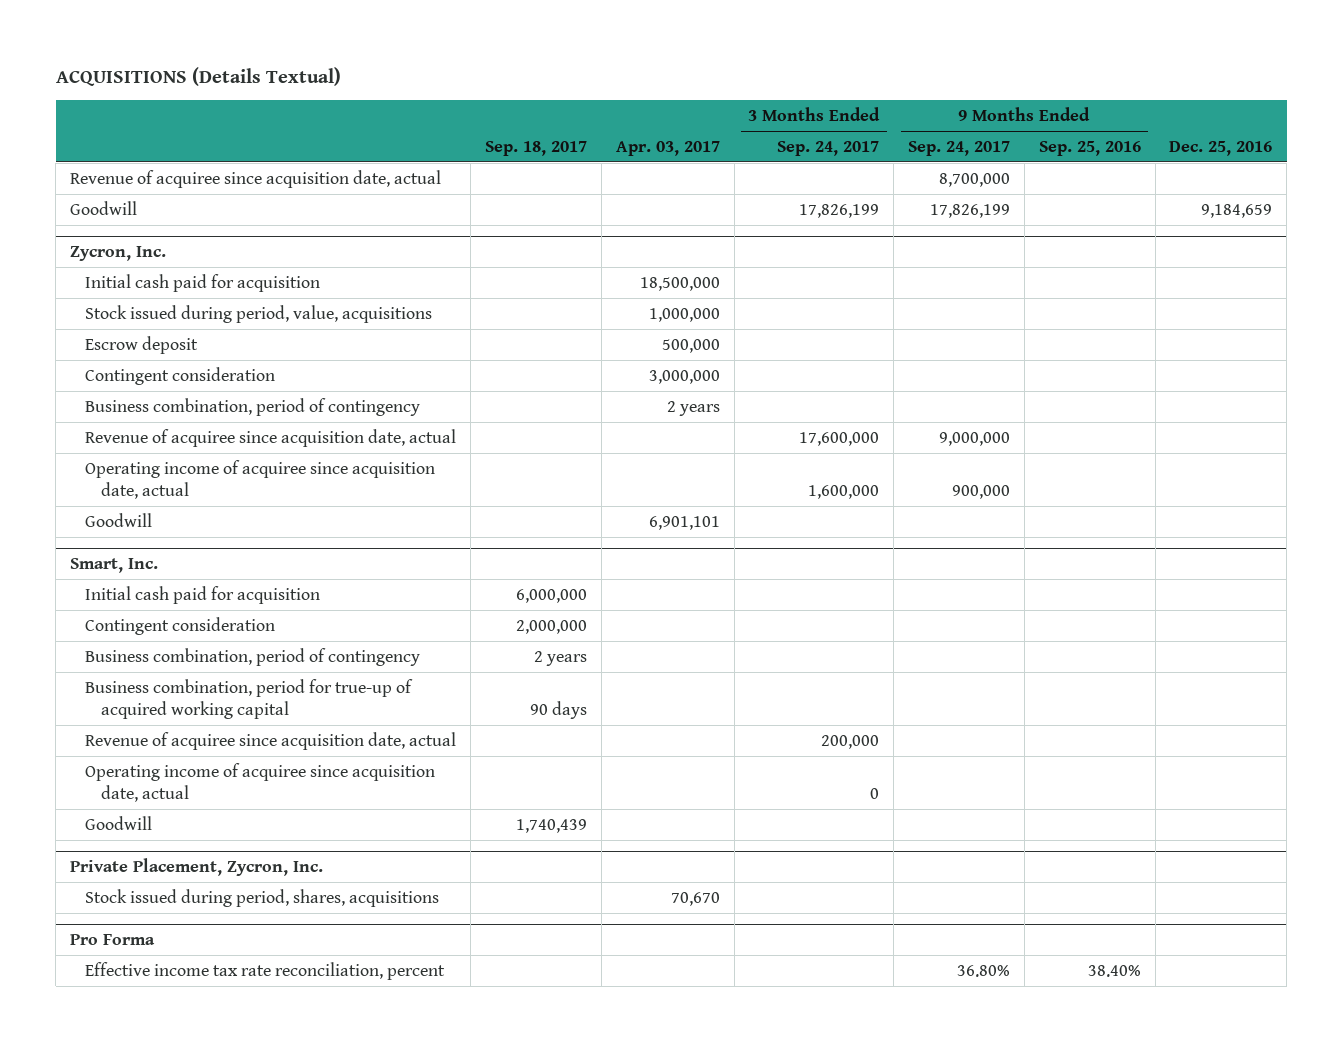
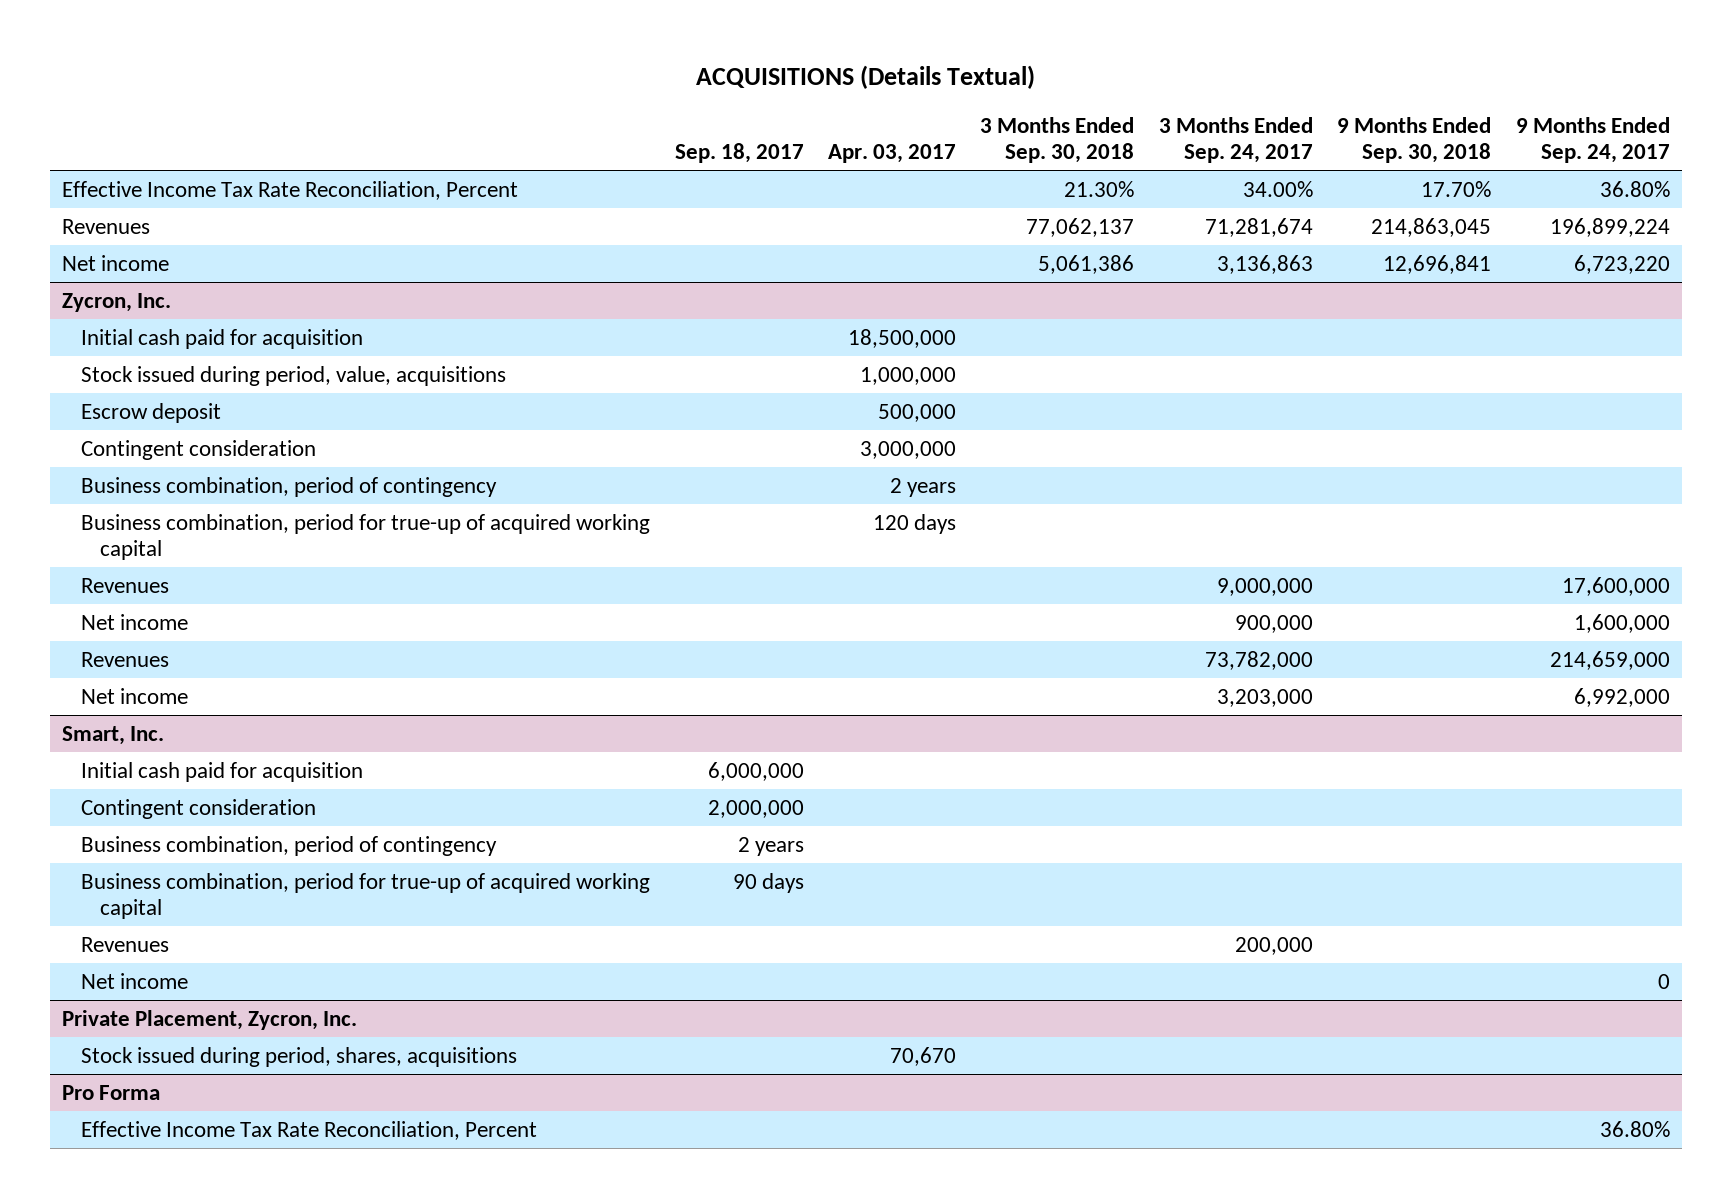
[1038,140,1141,156] Sep. 25, 2016 -> none
[1169,140,1273,156] Dec. 25, 2016 -> none
none -> [980,116,1135,164] 3 Months Ended Sep. 30, 2018
none -> [1337,116,1492,164] 9 Months Ended Sep. 30, 2018
[70,169,442,188] Revenue of acquiree since acquisition date, actual -> none
[70,200,138,215] Goodwill -> none
none -> [62,180,519,200] Effective Income Tax Rate Reconciliation, Percent
none -> [62,218,151,234] Revenues
none -> [62,254,170,271] Net income
[85,428,457,447] Revenue of acquiree since acquisition date, actual -> none
[85,459,436,499] Operating income of acquiree since acquisition date, actual -> none
[85,512,153,527] Goodwill -> none
none -> [81,513,651,561] Business combination, period for true-up of acquired working capital
none -> [81,577,170,593] Revenues
none -> [81,613,189,630] Net income
none -> [81,651,170,667] Revenues
none -> [81,687,189,704] Net income
[85,731,457,750] Revenue of acquiree since acquisition date, actual -> none
[85,762,436,802] Operating income of acquiree since acquisition date, actual -> none
[85,815,153,830] Goodwill -> none
none -> [81,936,170,952] Revenues
none -> [81,972,189,989] Net income
[85,961,446,980] Effective income tax rate reconciliation, percent -> [81,1120,538,1140] Effective Income Tax Rate Reconciliation, Percent

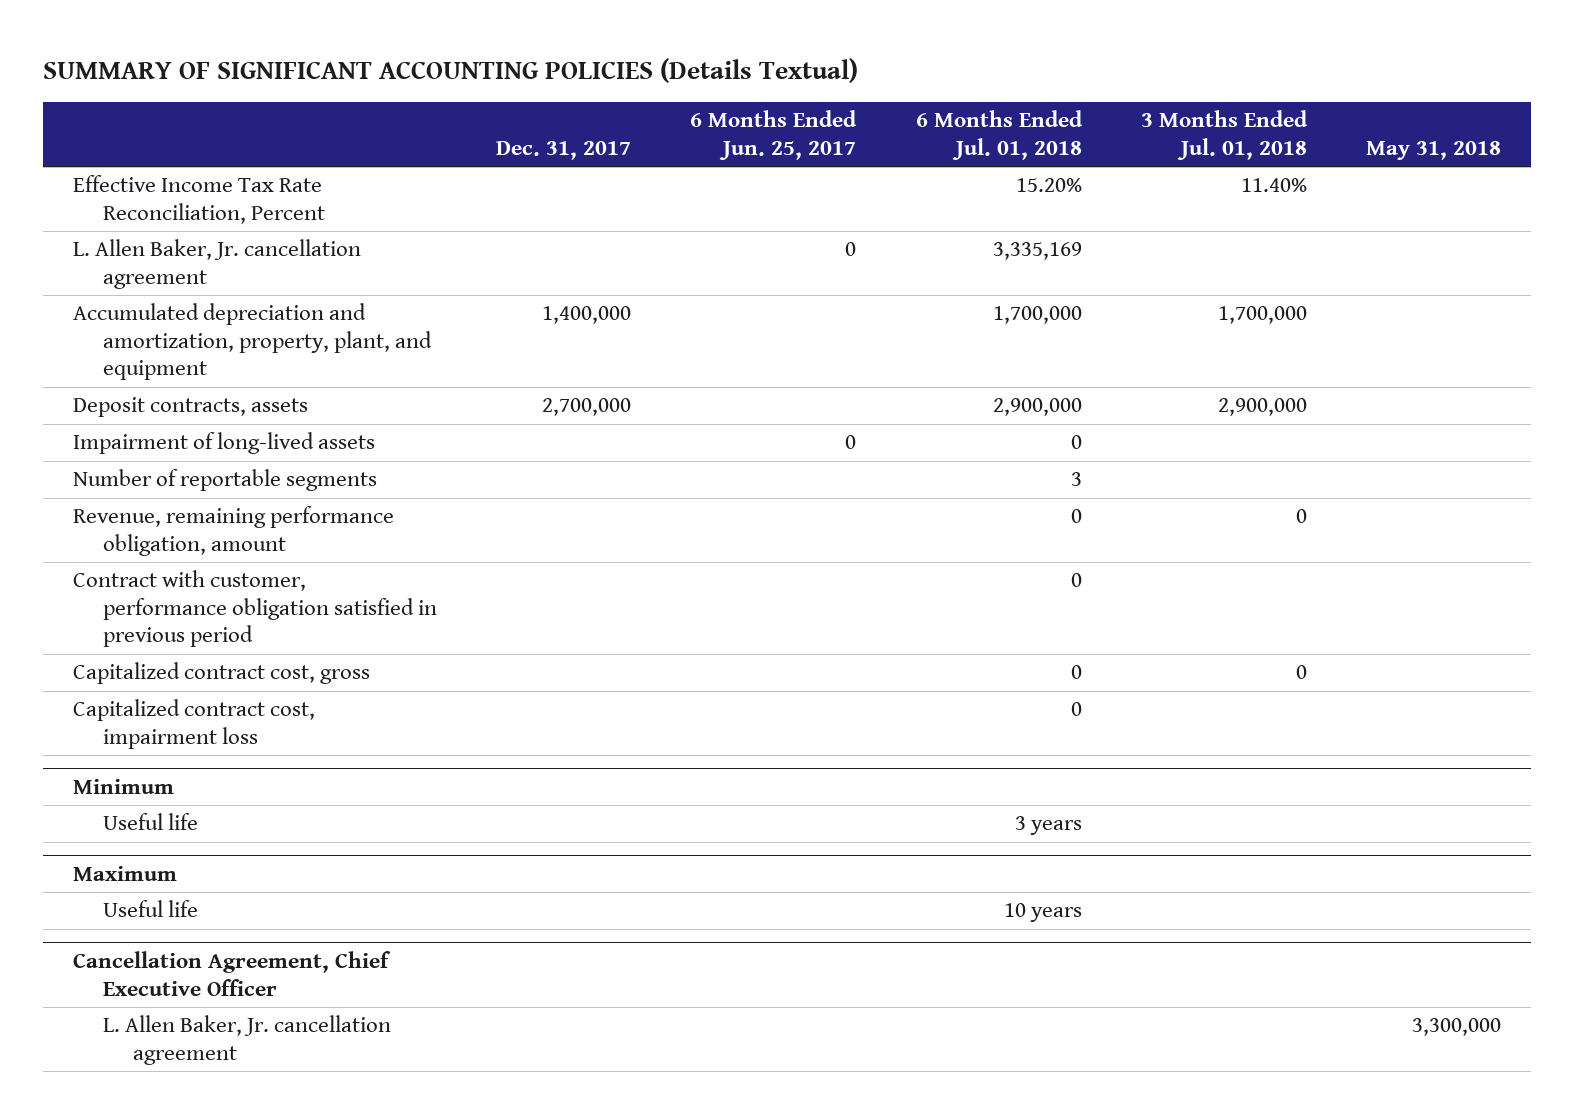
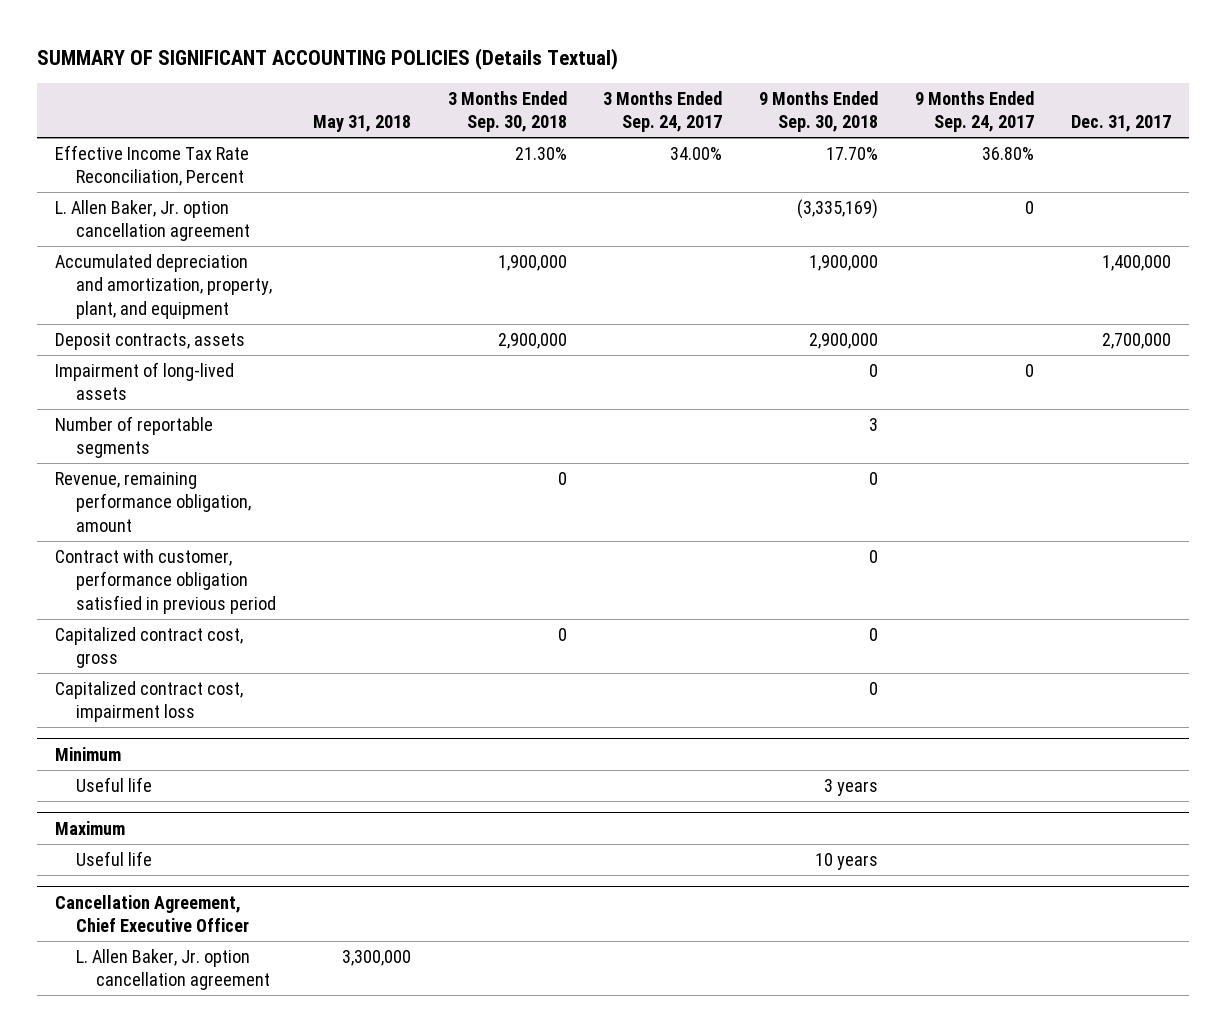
[690,110,858,160] 6 Months Ended Jun. 25, 2017 -> none
[915,110,1083,160] 6 Months Ended Jul. 01, 2018 -> none
[1140,110,1308,160] 3 Months Ended Jul. 01, 2018 -> none
none -> [447,90,567,133] 3 Months Ended Sep. 30, 2018
none -> [603,90,723,133] 3 Months Ended Sep. 24, 2017
none -> [759,90,879,133] 9 Months Ended Sep. 30, 2018
none -> [915,90,1035,133] 9 Months Ended Sep. 24, 2017
[73,239,362,289] L. Allen Baker, Jr. cancellation agreement -> [55,199,250,242] L. Allen Baker, Jr. option cancellation agreement
[103,1015,392,1065] L. Allen Baker, Jr. cancellation agreement -> [75,948,271,991] L. Allen Baker, Jr. option cancellation agreement

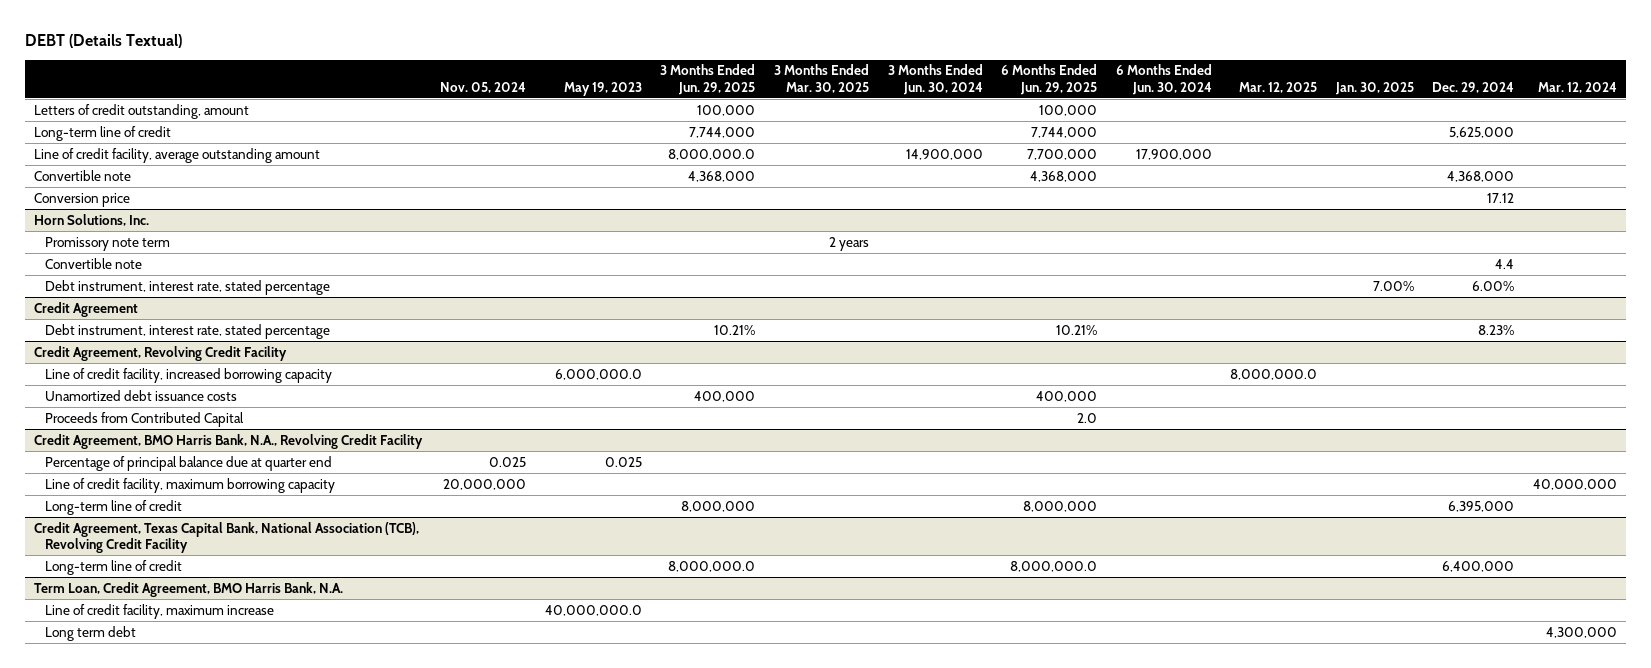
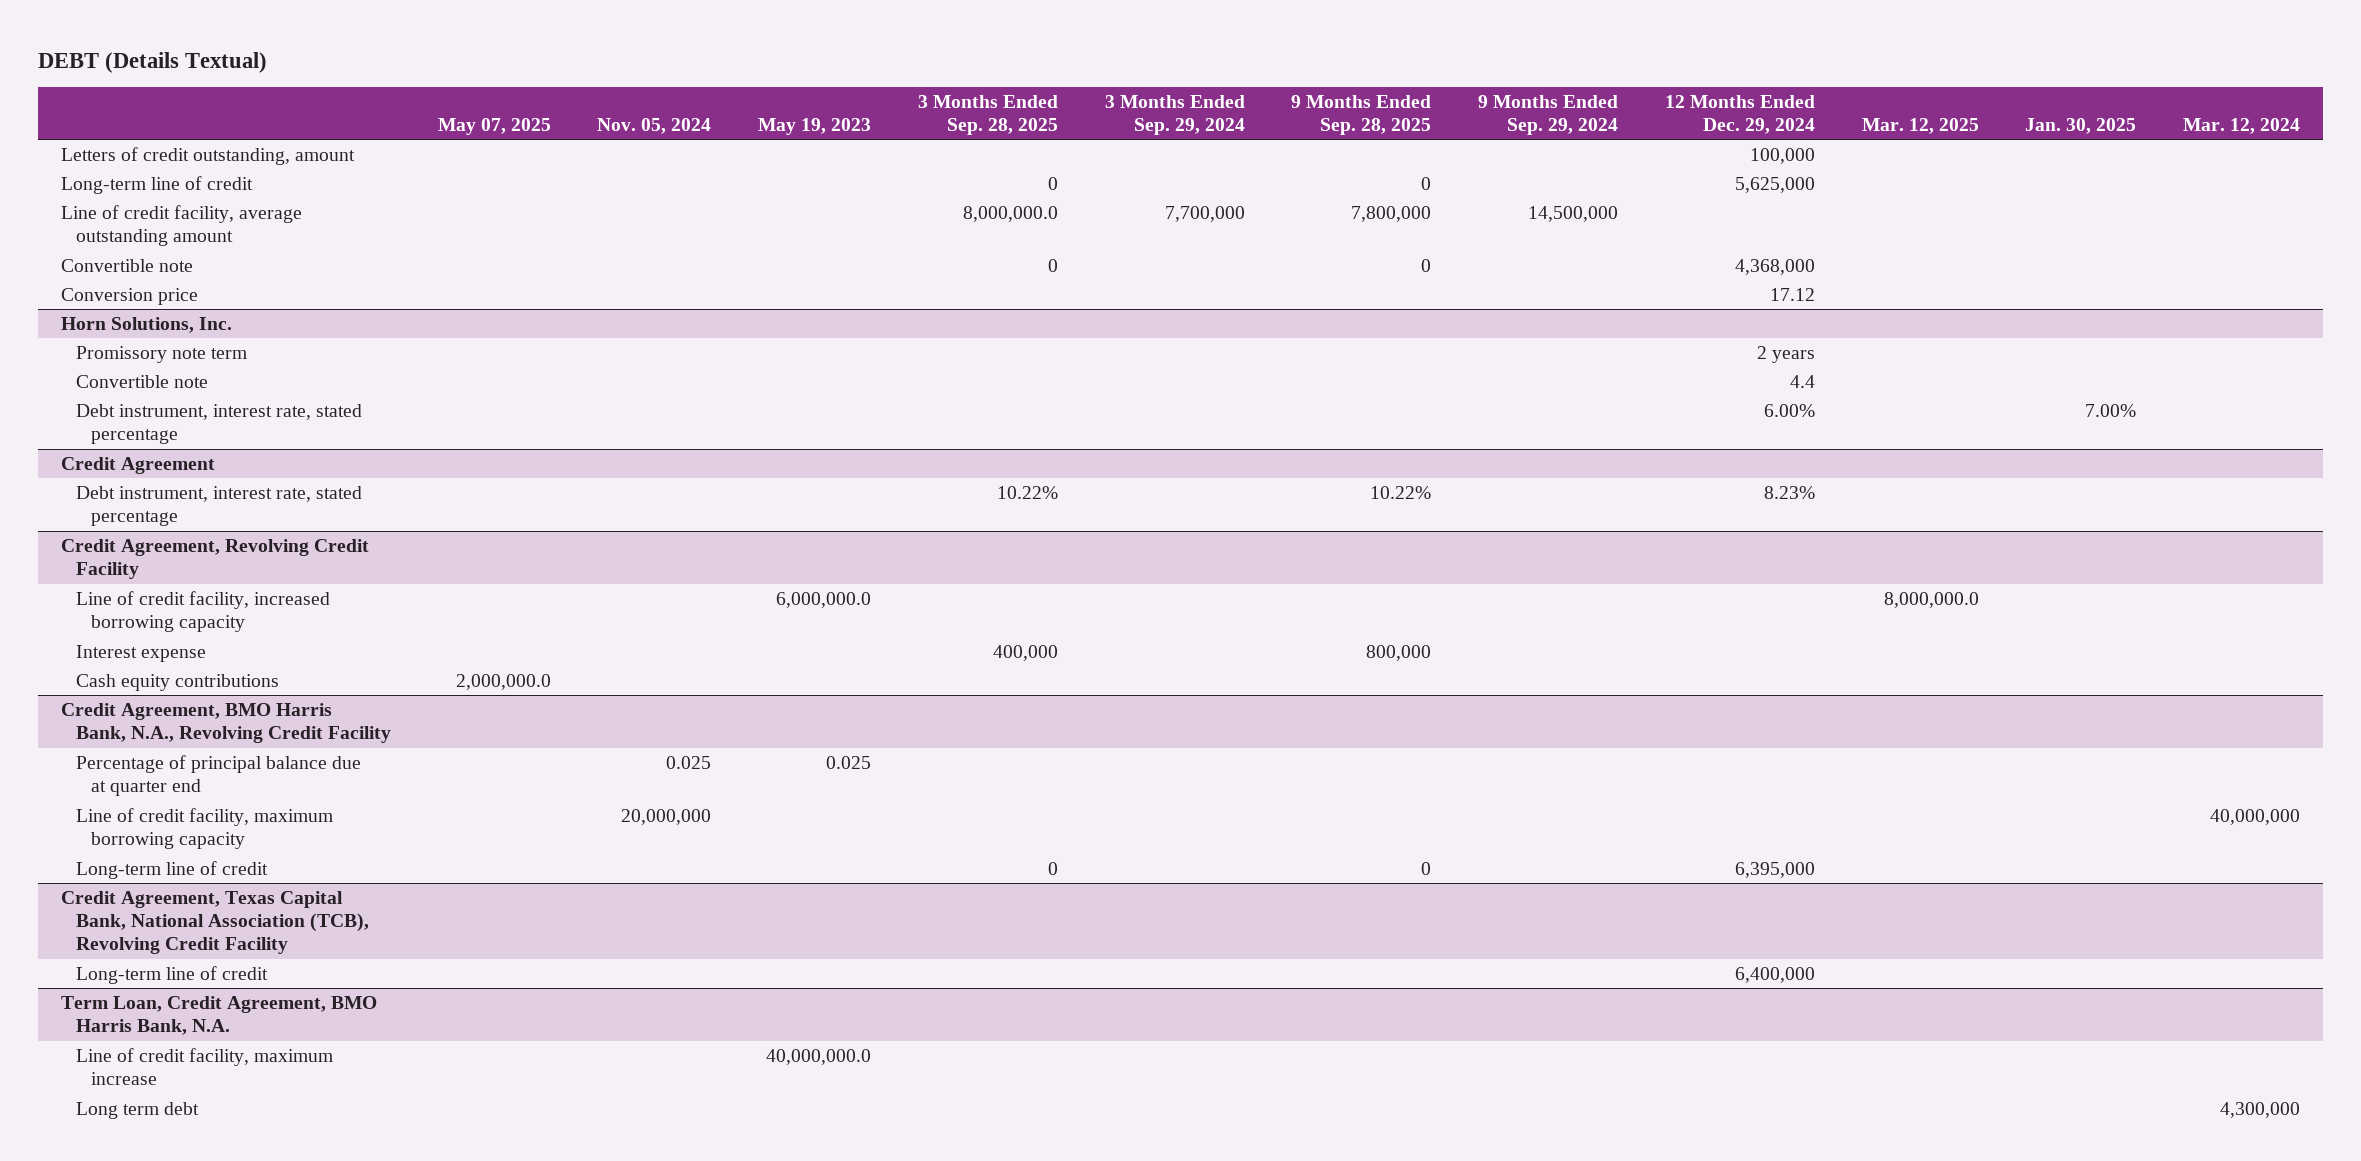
[660,64,756,95] 3 Months Ended Jun. 29, 2025 -> none
[773,64,869,93] 3 Months Ended Mar. 30, 2025 -> none
[887,64,983,95] 3 Months Ended Jun. 30, 2024 -> none
[1001,64,1098,95] 6 Months Ended Jun. 29, 2025 -> none
[1115,64,1212,95] 6 Months Ended Jun. 30, 2024 -> none
[1432,81,1515,93] Dec. 29, 2024 -> none
none -> [437,118,551,136] May 07, 2025
none -> [917,94,1058,136] 3 Months Ended Sep. 28, 2025
none -> [1104,94,1245,136] 3 Months Ended Sep. 29, 2024
none -> [1291,94,1432,136] 9 Months Ended Sep. 28, 2025
none -> [1478,94,1619,136] 9 Months Ended Sep. 29, 2024
none -> [1664,94,1815,135] 12 Months Ended Dec. 29, 2024
[44,389,237,401] Unamortized debt issuance costs -> none
none -> [76,644,207,662] Interest expense
[44,411,244,427] Proceeds from Contributed Capital -> [76,673,280,691] Cash equity contributions

